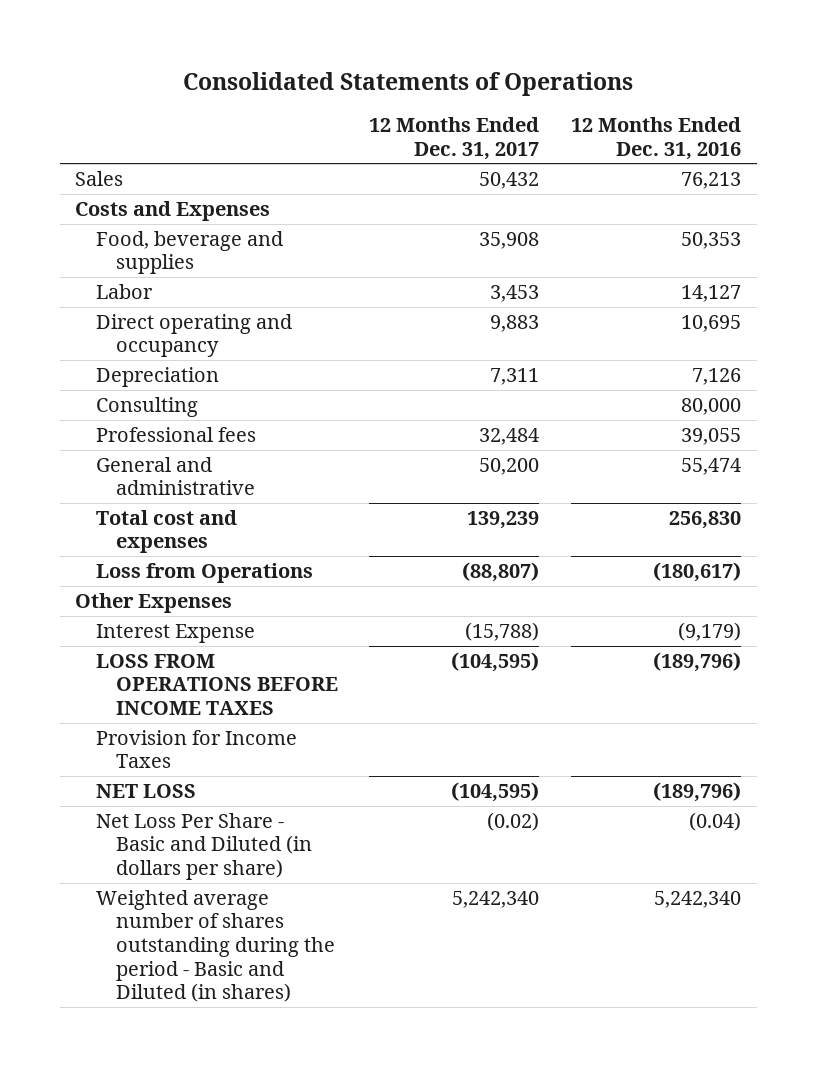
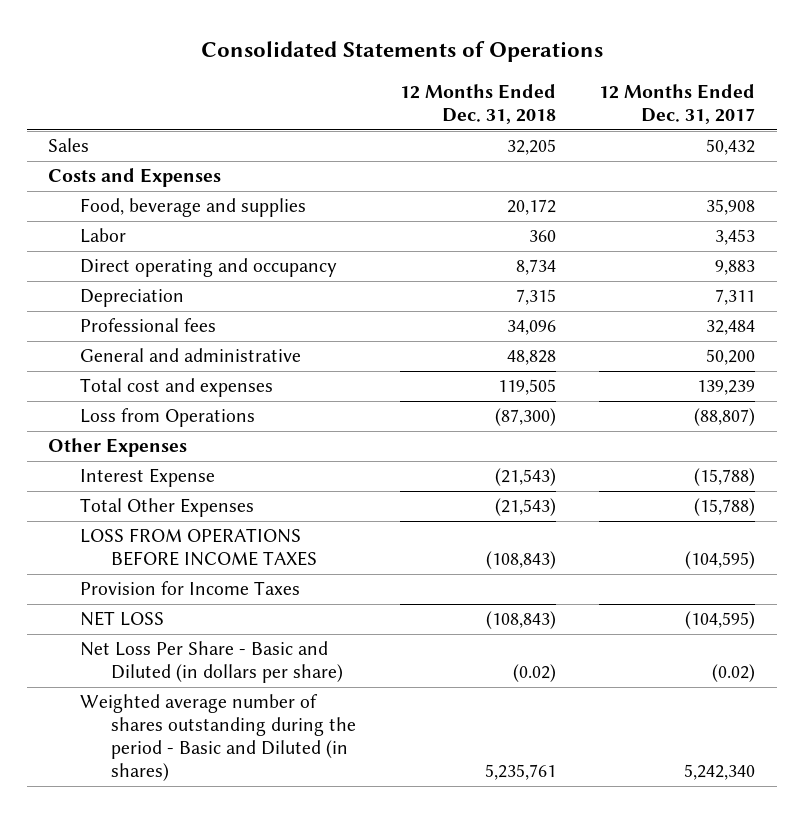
[571,116,742,160] 12 Months Ended Dec. 31, 2016 -> none
none -> [399,84,556,125] 12 Months Ended Dec. 31, 2018
[95,396,198,417] Consulting -> none
none -> [79,498,254,518] Total Other Expenses

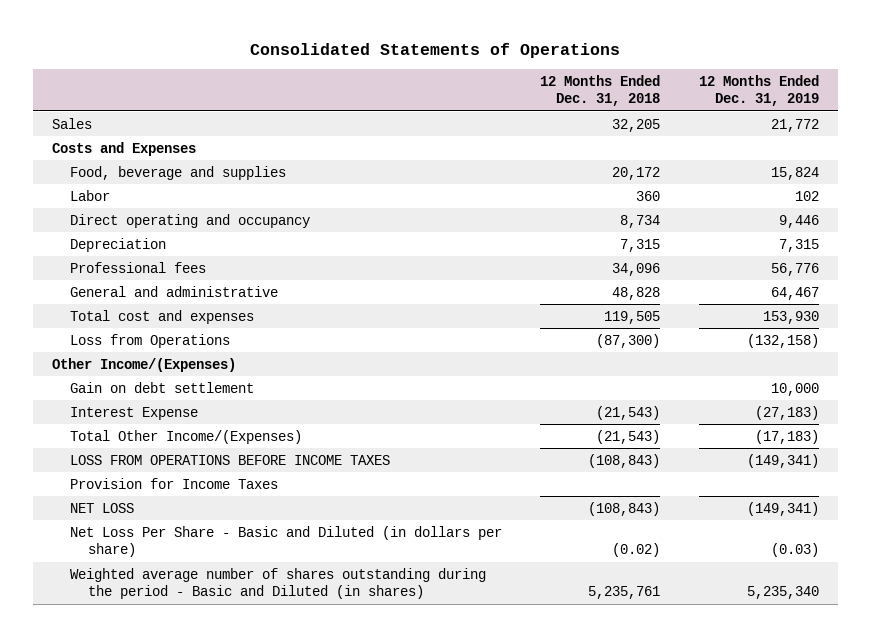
[599,84,756,125] 12 Months Ended Dec. 31, 2017 -> none
none -> [698,74,819,107] 12 Months Ended Dec. 31, 2019
[48,438,188,458] Other Expenses -> [52,357,237,372] Other Income/(Expenses)
none -> [69,381,254,393] Gain on debt settlement
[79,498,254,518] Total Other Expenses -> [69,429,302,444] Total Other Income/(Expenses)

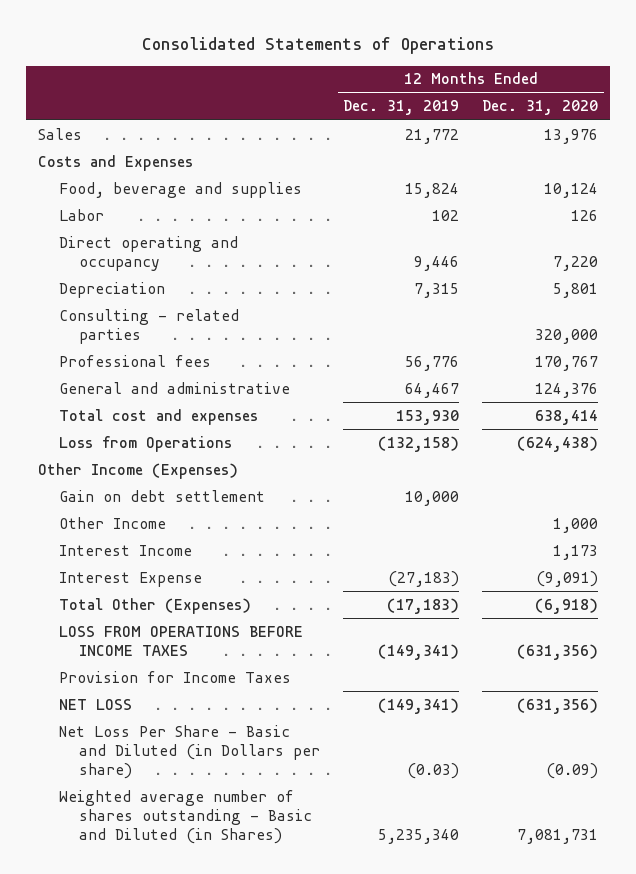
[540,74,661,107] 12 Months Ended Dec. 31, 2018 -> none
none -> [482,100,599,116] Dec. 31, 2020
none -> [58,308,239,344] Consulting - related parties
[52,357,237,372] Other Income/(Expenses) -> [37,462,238,479] Other Income (Expenses)
none -> [58,516,166,529] Other Income
none -> [58,544,192,556] Interest Income
[69,429,302,444] Total Other Income/(Expenses) -> [58,597,251,614] Total Other (Expenses)
[69,525,502,558] Net Loss Per Share - Basic and Diluted (in dollars per share) -> [58,724,321,779] Net Loss Per Share - Basic and Diluted (in Dollars per share)
[69,567,486,600] Weighted average number of shares outstanding during the period - Basic and Diluted (in shares) -> [58,789,313,844] Weighted average number of shares outstanding - Basic and Diluted (in Shares)

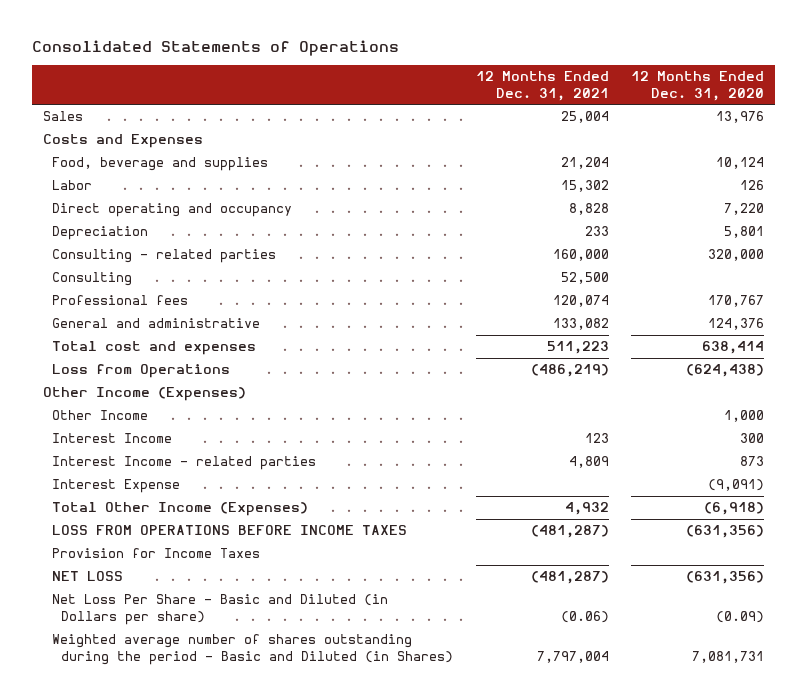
[343,100,460,116] Dec. 31, 2019 -> none
none -> [475,71,609,101] 12 Months Ended Dec. 31, 2021
none -> [52,272,133,287] Consulting
[58,489,265,502] Gain on debt settlement -> none
[553,544,599,560] 1,173 -> [739,433,764,444] 300
none -> [52,456,317,471] Interest Income - related parties
[58,597,251,614] Total Other (Expenses) -> [52,502,309,517] Total Other Income (Expenses)
[58,789,313,844] Weighted average number of shares outstanding - Basic and Diluted (in Shares) -> [52,634,454,665] Weighted average number of shares outstanding during the period - Basic and Diluted (in Shares)

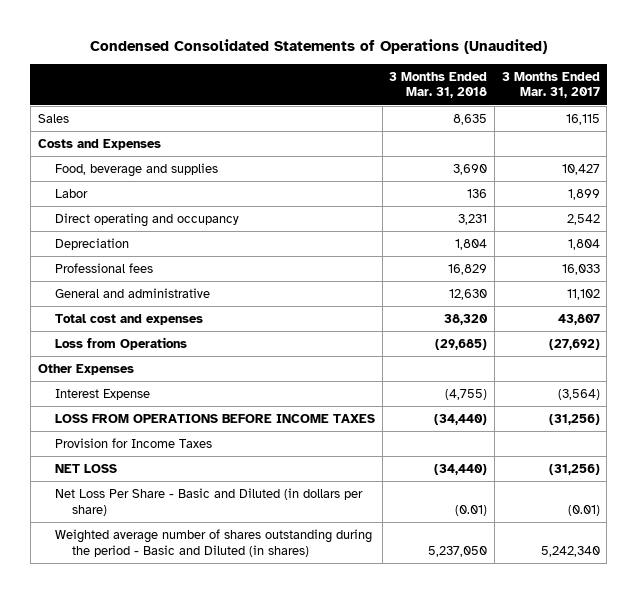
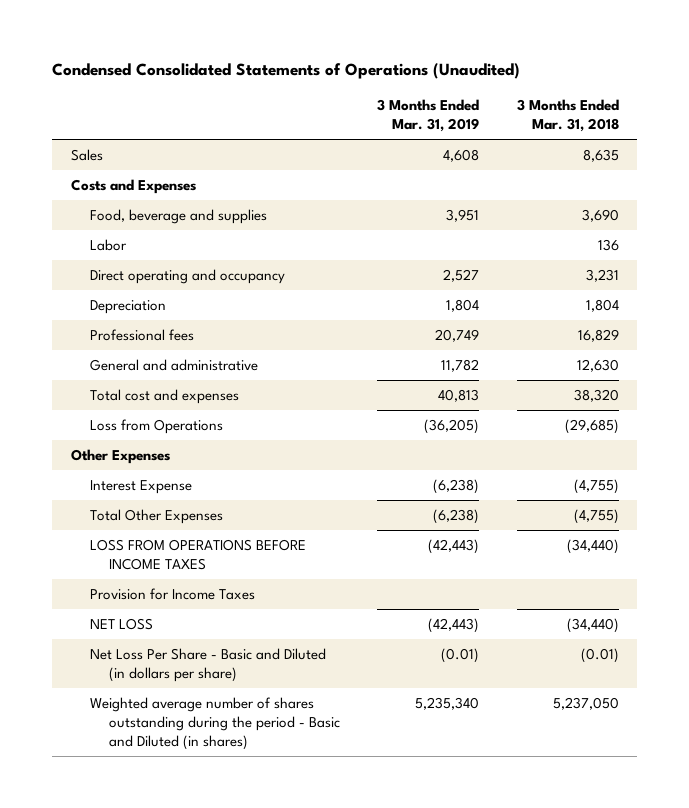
[501,71,600,99] 3 Months Ended Mar. 31, 2017 -> none
none -> [377,98,480,133] 3 Months Ended Mar. 31, 2019
none -> [89,508,223,524] Total Other Expenses

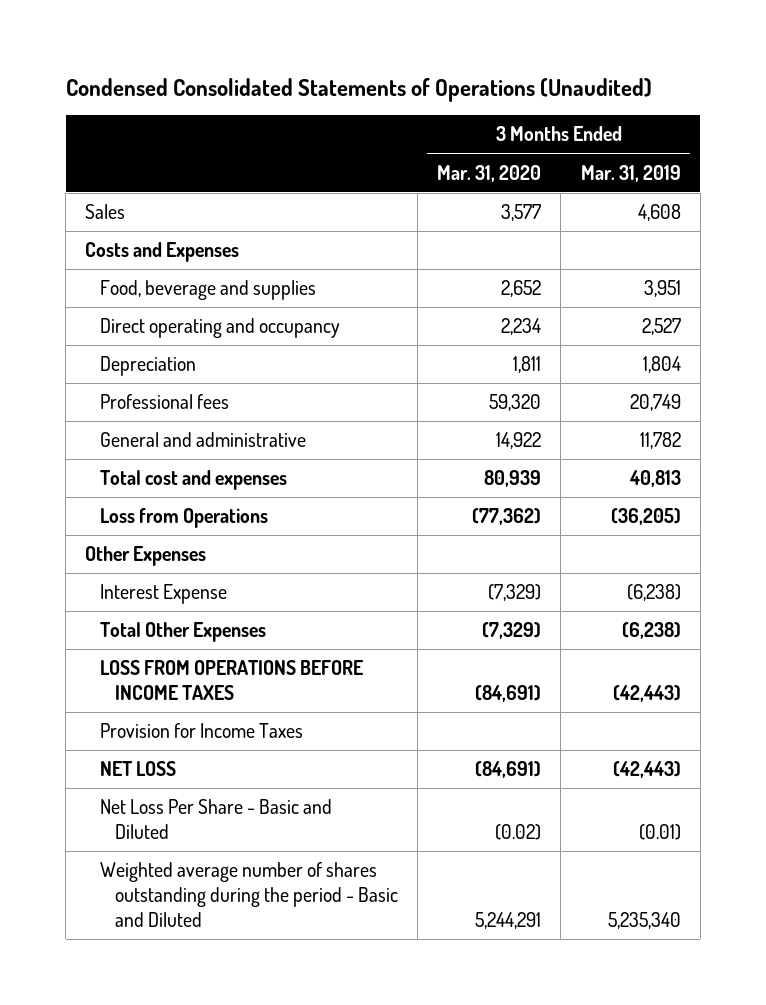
[516,98,619,133] 3 Months Ended Mar. 31, 2018 -> none
none -> [437,164,542,182] Mar. 31, 2020
[89,238,127,251] Labor -> none
[89,647,326,683] Net Loss Per Share - Basic and Diluted (in dollars per share) -> [100,799,333,840] Net Loss Per Share - Basic and Diluted
[89,696,340,751] Weighted average number of shares outstanding during the period - Basic and Diluted (in shares) -> [100,862,398,928] Weighted average number of shares outstanding during the period - Basic and Diluted

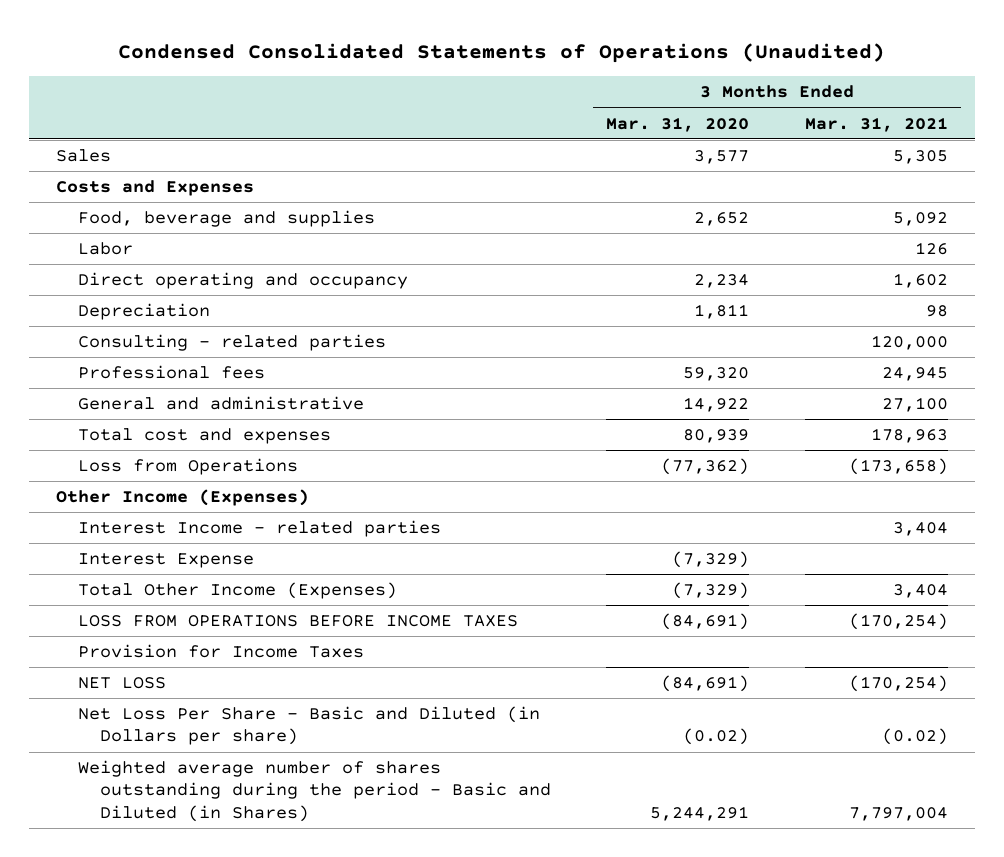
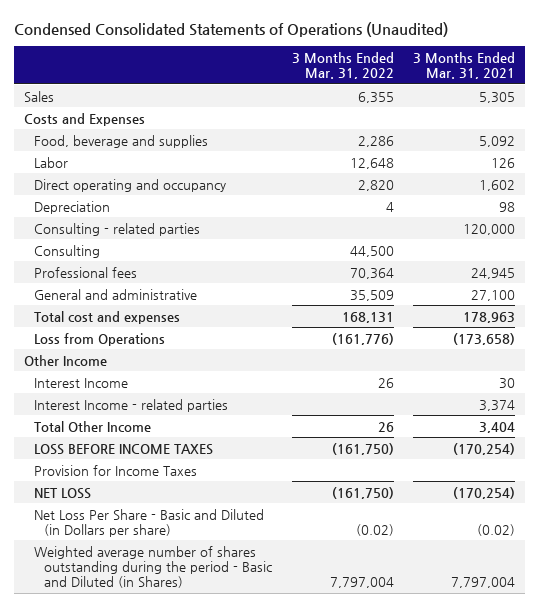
[606,116,750,132] Mar. 31, 2020 -> none
none -> [291,51,394,79] 3 Months Ended Mar. 31, 2022
none -> [33,244,100,258] Consulting
[78,553,255,569] Interest Expense -> none
[56,489,310,507] Other Income (Expenses) -> [24,354,108,366] Other Income
none -> [33,377,128,388] Interest Income
[892,522,948,537] 3,404 -> [479,399,516,411] 3,374
[78,582,398,600] Total Other Income (Expenses) -> [33,420,151,432] Total Other Income
[78,615,519,628] LOSS FROM OPERATIONS BEFORE INCOME TAXES -> [33,443,213,455] LOSS BEFORE INCOME TAXES

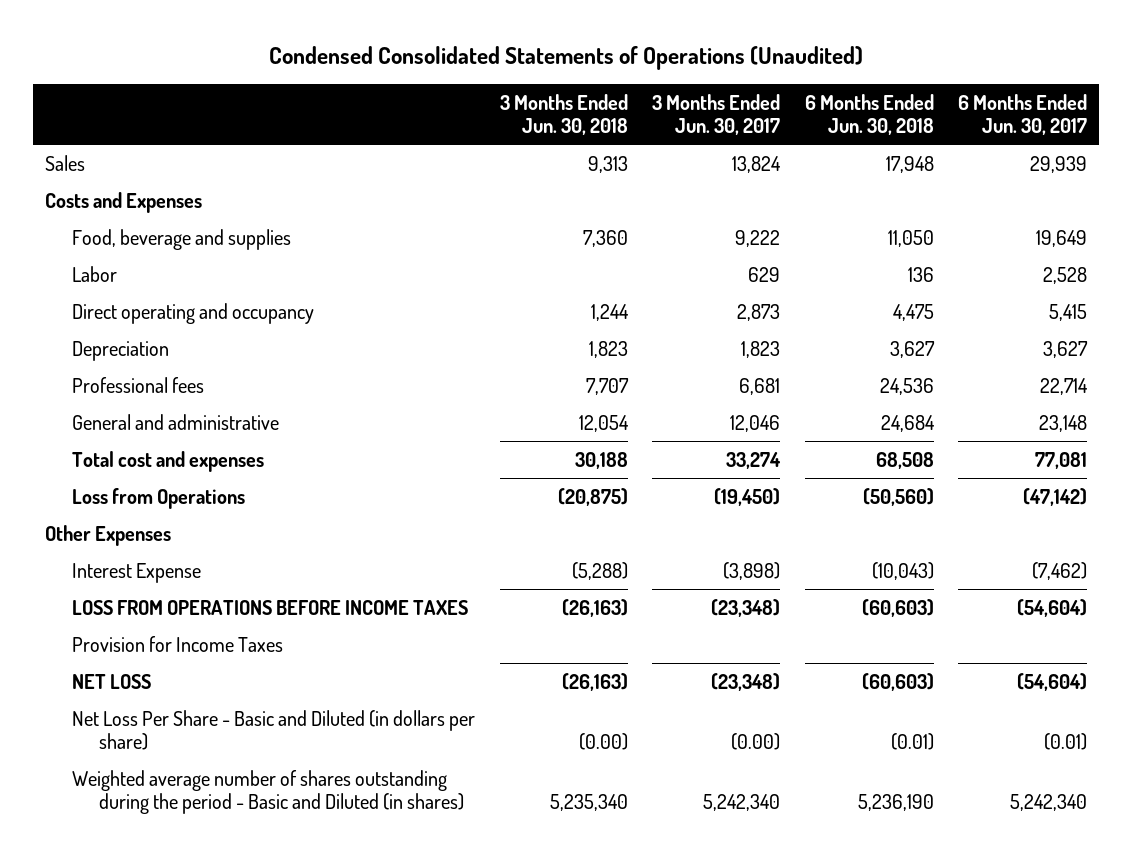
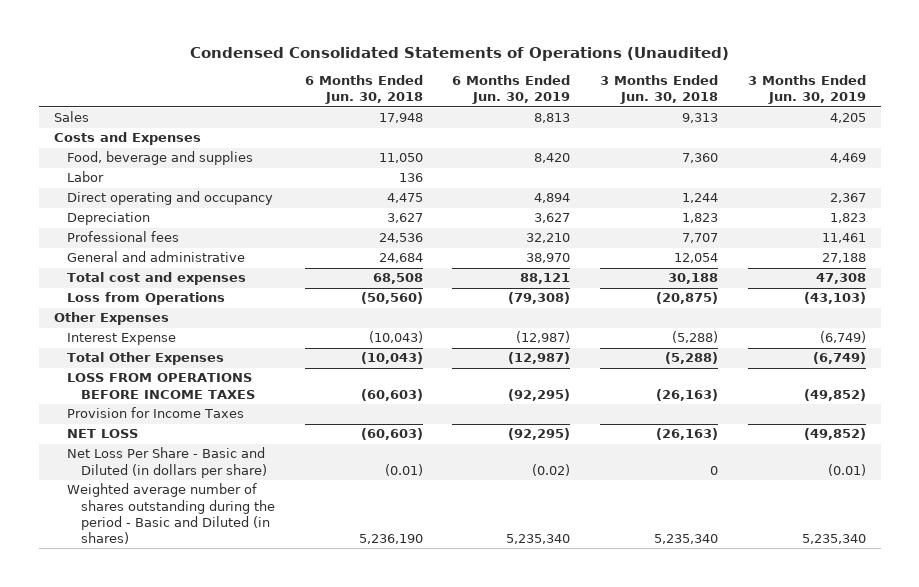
[652,93,781,135] 3 Months Ended Jun. 30, 2017 -> none
[958,93,1088,135] 6 Months Ended Jun. 30, 2017 -> none
none -> [452,75,571,105] 6 Months Ended Jun. 30, 2019
none -> [747,75,866,105] 3 Months Ended Jun. 30, 2019
none -> [67,352,225,366] Total Other Expenses
[578,733,628,751] (0.00) -> [710,465,719,475] 0

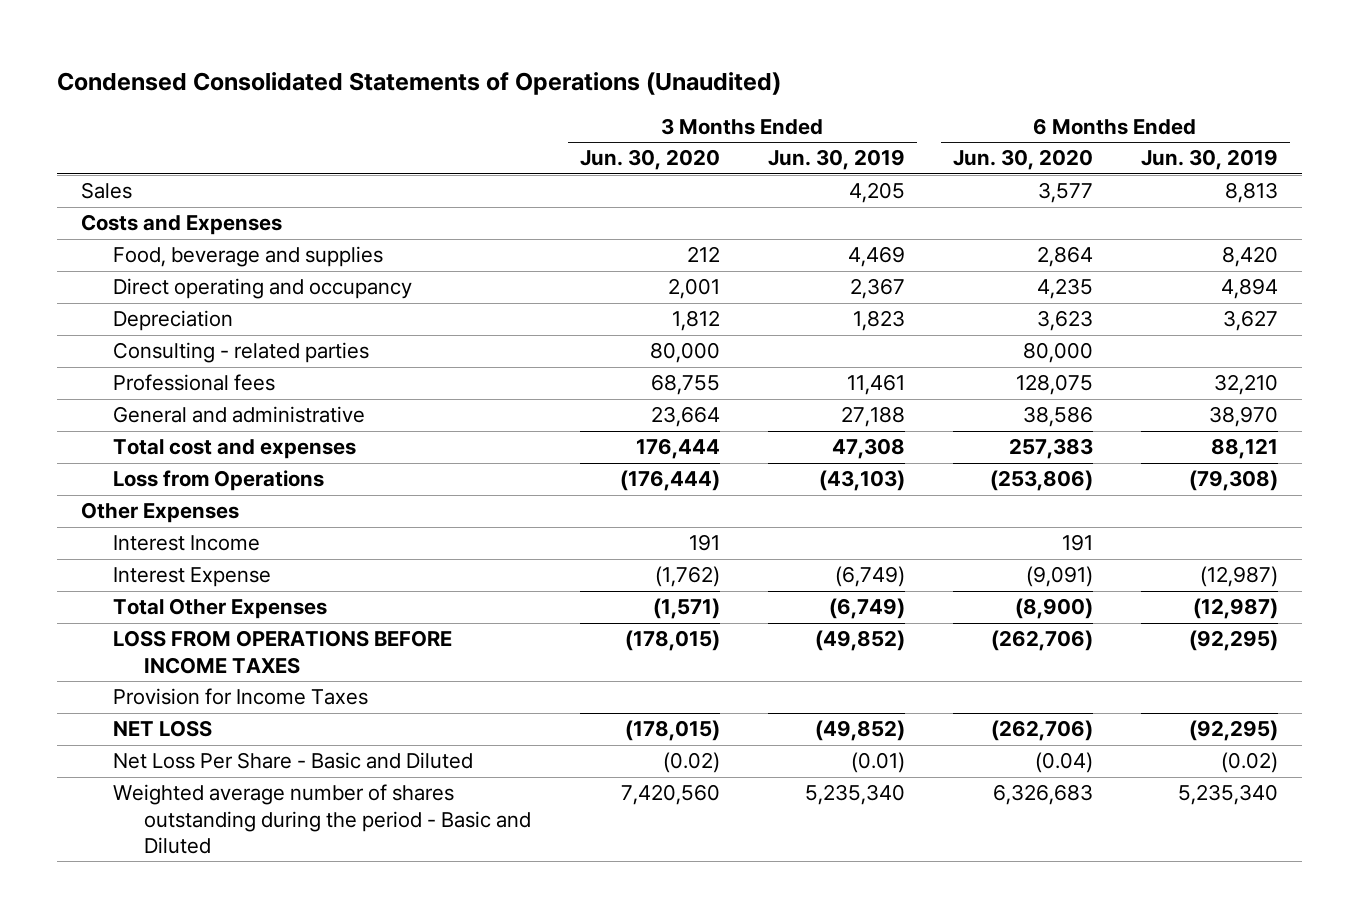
[304,75,423,105] 6 Months Ended Jun. 30, 2018 -> none
[600,75,719,105] 3 Months Ended Jun. 30, 2018 -> none
none -> [579,149,720,171] Jun. 30, 2020
none -> [952,149,1093,171] Jun. 30, 2020
[67,171,105,183] Labor -> none
none -> [112,342,369,364] Consulting - related parties
none -> [112,535,260,552] Interest Income
[67,447,268,478] Net Loss Per Share - Basic and Diluted (in dollars per share) -> [112,752,473,770] Net Loss Per Share - Basic and Diluted
[67,483,276,544] Weighted average number of shares outstanding during the period - Basic and Diluted (in shares) -> [112,784,532,854] Weighted average number of shares outstanding during the period - Basic and Diluted

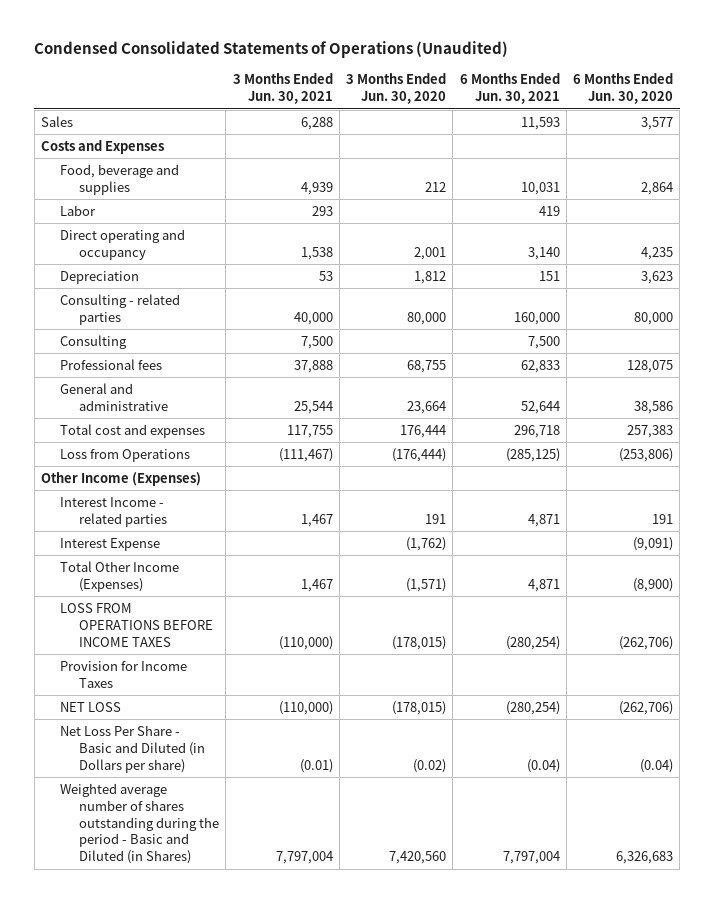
[767,149,905,171] Jun. 30, 2019 -> none
[1140,149,1278,171] Jun. 30, 2019 -> none
none -> [232,73,333,105] 3 Months Ended Jun. 30, 2021
none -> [459,73,560,105] 6 Months Ended Jun. 30, 2021
none -> [60,204,97,216] Labor
none -> [60,334,128,349] Consulting
[80,502,239,524] Other Expenses -> [41,471,202,486] Other Income (Expenses)
[112,535,260,552] Interest Income -> [60,496,168,527] Interest Income - related parties
[112,598,327,620] Total Other Expenses -> [60,560,180,592] Total Other Income (Expenses)
[112,752,473,770] Net Loss Per Share - Basic and Diluted -> [60,724,206,773] Net Loss Per Share - Basic and Diluted (in Dollars per share)
[112,784,532,854] Weighted average number of shares outstanding during the period - Basic and Diluted -> [60,782,220,865] Weighted average number of shares outstanding during the period - Basic and Diluted (in Shares)

